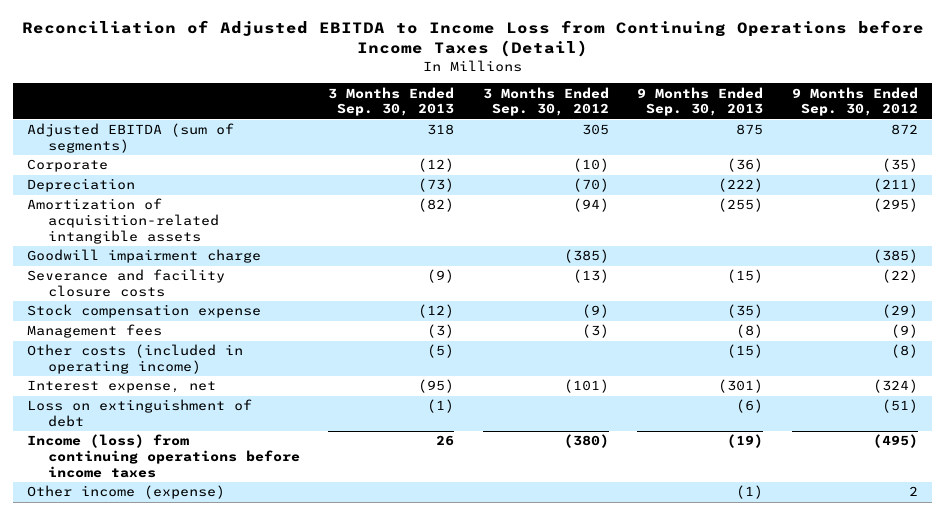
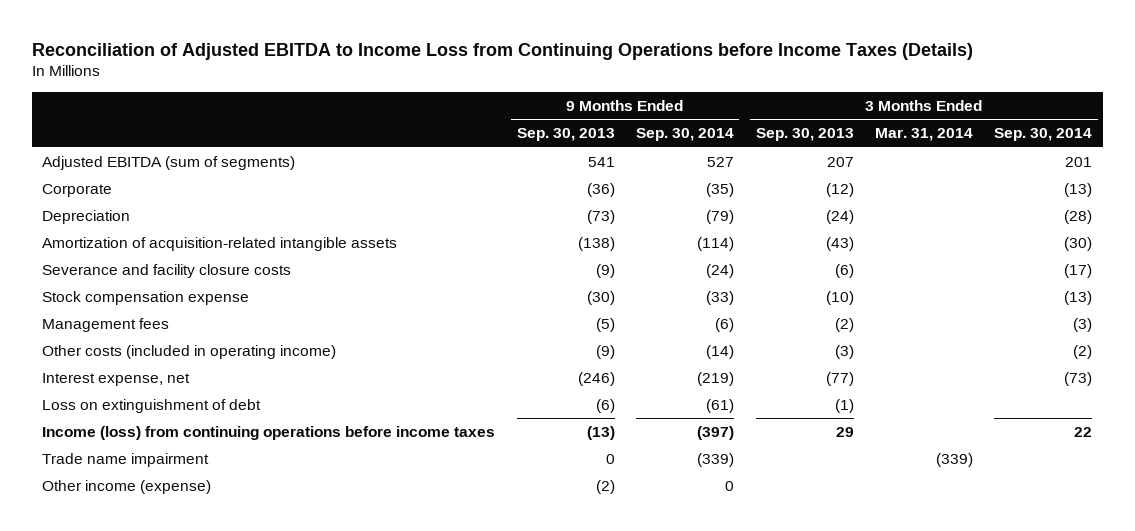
[21,20,924,58] Reconciliation of Adjusted EBITDA to Income Loss from Continuing Operations before Income Taxes (Detail) -> [31,42,973,60] Reconciliation of Adjusted EBITDA to Income Loss from Continuing Operations before Income Taxes (Details)
[482,86,609,117] 3 Months Ended Sep. 30, 2012 -> none
[791,86,918,117] 9 Months Ended Sep. 30, 2012 -> none
none -> [636,128,735,142] Sep. 30, 2014
none -> [875,128,974,142] Mar. 31, 2014
none -> [994,128,1093,142] Sep. 30, 2014
[427,124,455,136] 318 -> [826,156,854,167] 207
[736,124,764,136] 875 -> [587,156,615,167] 541
[27,249,262,264] Goodwill impairment charge -> none
[418,178,455,193] (73) -> [825,209,854,224] (24)
[718,178,764,193] (222) -> [586,209,615,224] (73)
[418,198,455,213] (82) -> [825,236,854,251] (43)
[718,198,764,213] (255) -> [577,236,615,251] (138)
[427,269,455,284] (9) -> [834,263,854,278] (6)
[727,269,764,284] (15) -> [595,263,615,278] (9)
[418,304,455,319] (12) -> [825,290,854,305] (10)
[727,304,764,319] (35) -> [586,290,615,305] (30)
[427,324,455,339] (3) -> [834,317,854,332] (2)
[736,324,764,339] (8) -> [595,317,615,332] (5)
[427,344,455,359] (5) -> [834,344,854,359] (3)
[727,344,764,359] (15) -> [595,344,615,359] (9)
[418,379,455,394] (95) -> [825,371,854,386] (77)
[718,379,764,394] (301) -> [577,371,615,386] (246)
[436,435,455,447] 26 -> [835,426,854,437] 29
[727,434,764,449] (19) -> [586,425,615,440] (13)
none -> [42,452,210,467] Trade name impairment
[736,485,764,500] (1) -> [595,479,615,494] (2)

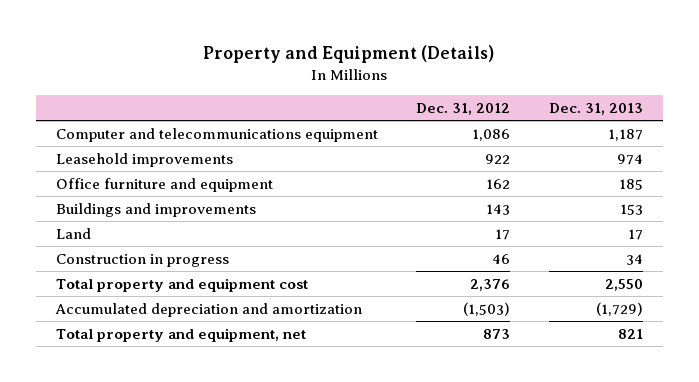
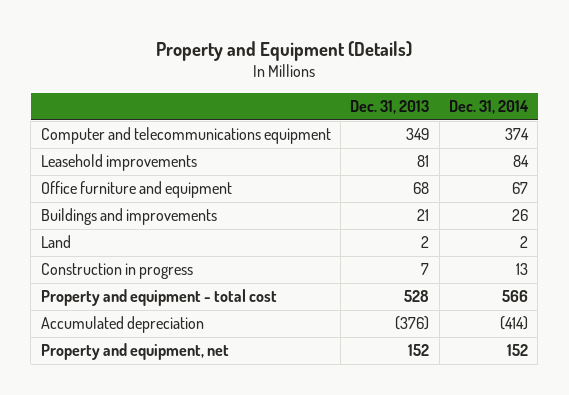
[416,102,511,115] Dec. 31, 2012 -> none
none -> [448,100,529,115] Dec. 31, 2014
[608,128,644,141] 1,187 -> [406,128,430,141] 349
[617,153,644,165] 974 -> [417,155,430,168] 81
[619,178,644,190] 185 -> [413,182,430,195] 68
[620,203,644,215] 153 -> [417,209,430,222] 21
[628,228,644,240] 17 -> [421,236,430,249] 2
[626,253,644,265] 34 -> [421,263,430,276] 7
[55,277,308,292] Total property and equipment cost -> [40,289,277,307] Property and equipment - total cost
[605,278,644,291] 2,550 -> [404,290,430,303] 528
[54,302,362,317] Accumulated depreciation and amortization -> [40,316,204,334] Accumulated depreciation
[596,301,644,316] (1,729) -> [395,316,430,331] (376)
[55,327,306,342] Total property and equipment, net -> [40,343,229,361] Property and equipment, net
[618,328,644,339] 821 -> [408,344,430,357] 152

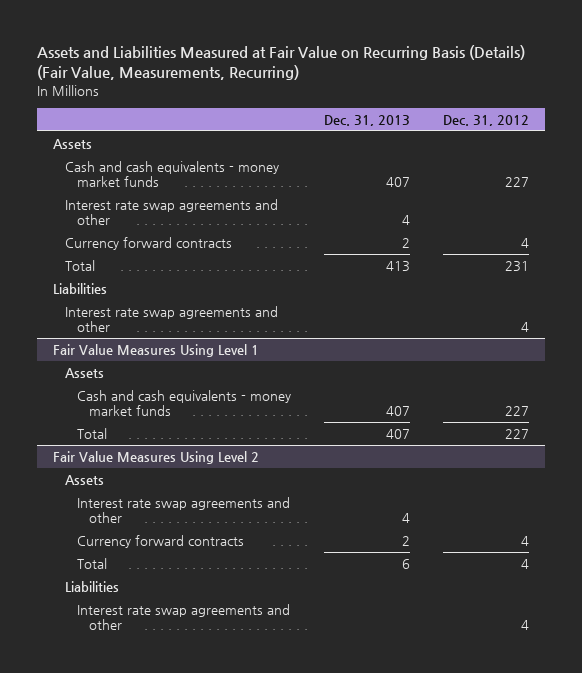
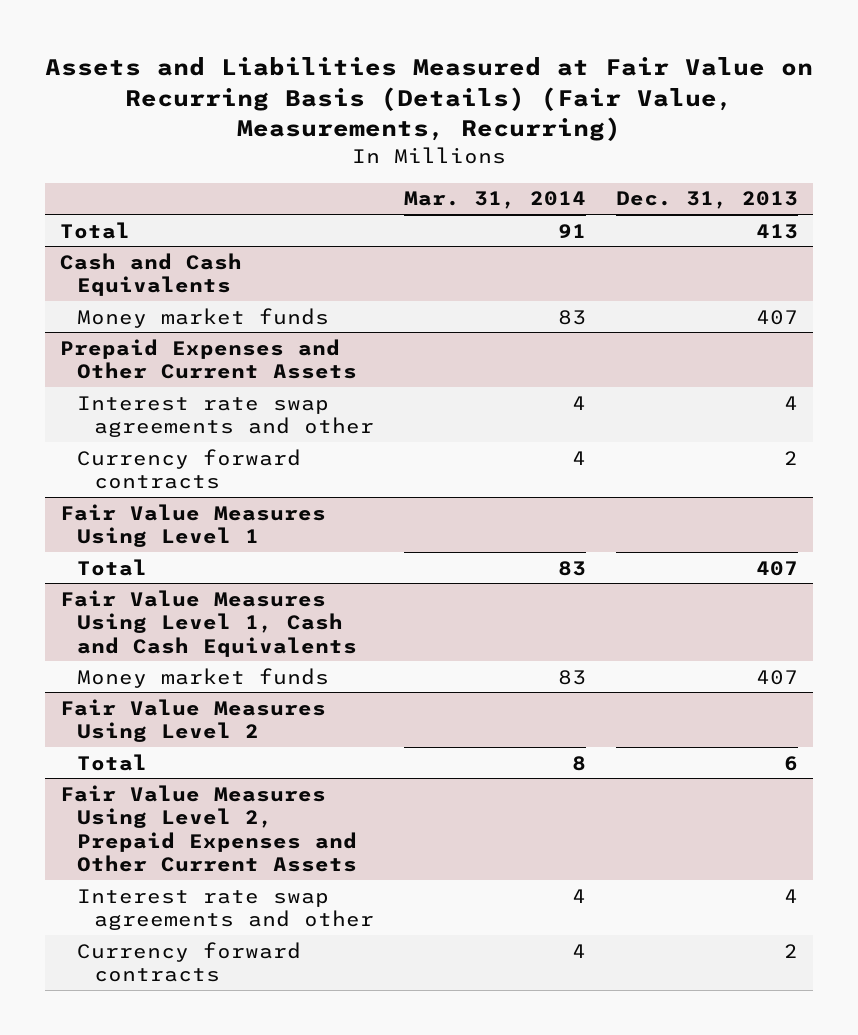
[442,114,529,126] Dec. 31, 2012 -> none
none -> [403,191,586,210] Mar. 31, 2014
[53,138,93,149] Assets -> none
[65,259,96,271] Total -> [59,221,130,239] Total
none -> [59,252,242,297] Cash and Cash Equivalents
[65,160,280,188] Cash and cash equivalents - money market funds -> [76,307,329,328] Money market funds
none -> [59,338,357,380] Prepaid Expenses and Other Current Assets
[53,282,108,294] Liabilities -> none
[65,305,279,333] Interest rate swap agreements and other -> none
[65,367,105,378] Assets -> none
[77,389,292,417] Cash and cash equivalents - money market funds -> none
none -> [59,589,357,657] Fair Value Measures Using Level 1, Cash and Cash Equivalents
none -> [76,667,329,688] Money market funds
[65,474,105,485] Assets -> none
[77,557,108,569] Total -> [76,753,147,771] Total
none -> [59,784,357,873] Fair Value Measures Using Level 2, Prepaid Expenses and Other Current Assets
[65,580,120,592] Liabilities -> none
[77,603,291,631] Interest rate swap agreements and other -> none

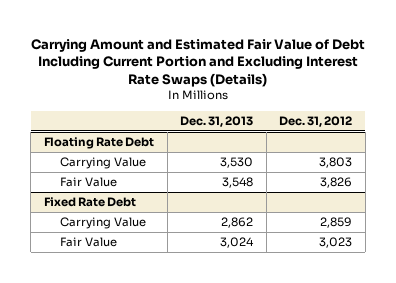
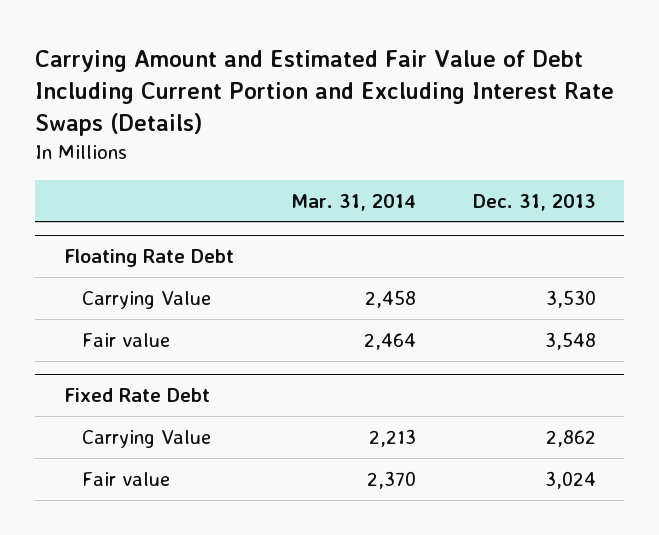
[279,115,353,127] Dec. 31, 2012 -> none
none -> [290,193,416,211] Mar. 31, 2014
[60,177,118,188] Fair Value -> [82,332,171,347] Fair value
[60,237,118,248] Fair Value -> [82,471,171,486] Fair value

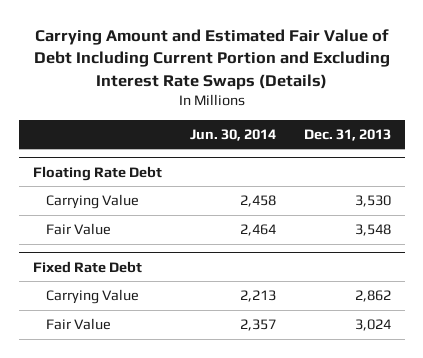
[290,193,416,211] Mar. 31, 2014 -> none
none -> [189,128,276,141] Jun. 30, 2014
[82,332,171,347] Fair value -> [45,222,111,235] Fair Value
[82,471,171,486] Fair value -> [45,317,111,330] Fair Value

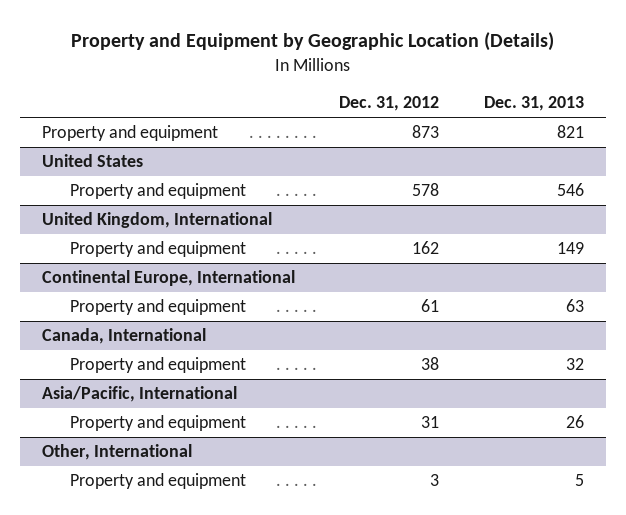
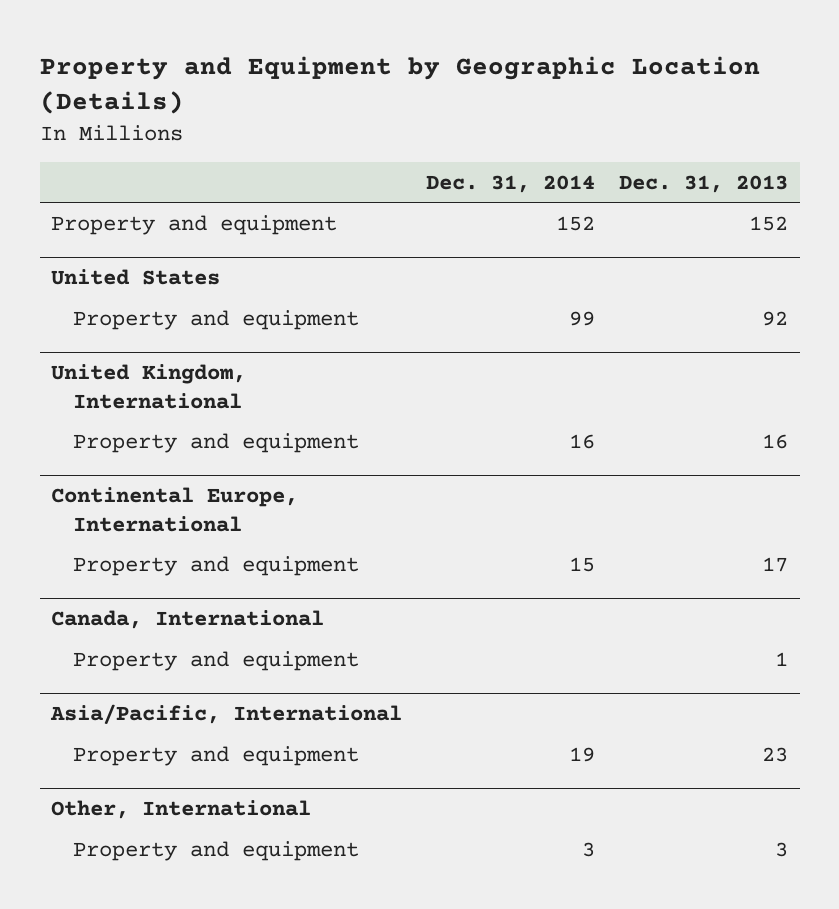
[339,96,440,112] Dec. 31, 2012 -> none
none -> [426,174,596,193] Dec. 31, 2014
[556,125,584,139] 821 -> [748,215,788,231] 152
[556,183,584,197] 546 -> [761,310,788,326] 92
[556,242,584,255] 149 -> [761,433,788,449] 16
[565,299,584,313] 63 -> [761,556,788,572] 17
[565,358,584,371] 32 -> [774,651,788,666] 1
[565,415,584,429] 26 -> [761,746,788,762] 23
[574,474,584,487] 5 -> [774,841,788,857] 3

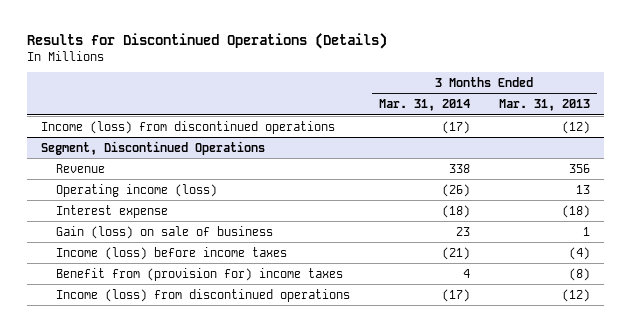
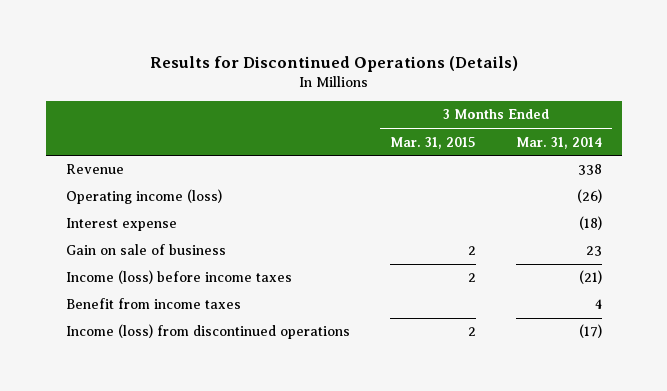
[498,99,590,112] Mar. 31, 2013 -> none
none -> [389,136,476,149] Mar. 31, 2015
[41,120,336,134] Income (loss) from discontinued operations -> none
[41,140,266,155] Segment, Discontinued Operations -> none
[56,225,274,239] Gain (loss) on sale of business -> [65,244,226,256] Gain on sale of business
[56,267,344,281] Benefit from (provision for) income taxes -> [65,298,241,310] Benefit from income taxes

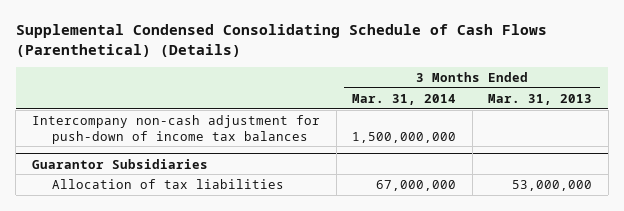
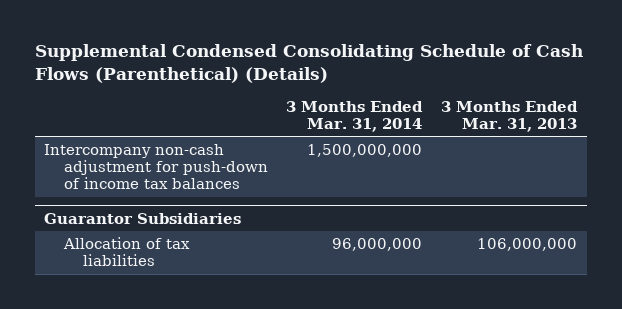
[376,179,457,191] 67,000,000 -> [332,237,423,251] 96,000,000
[512,179,593,191] 53,000,000 -> [477,237,578,251] 106,000,000

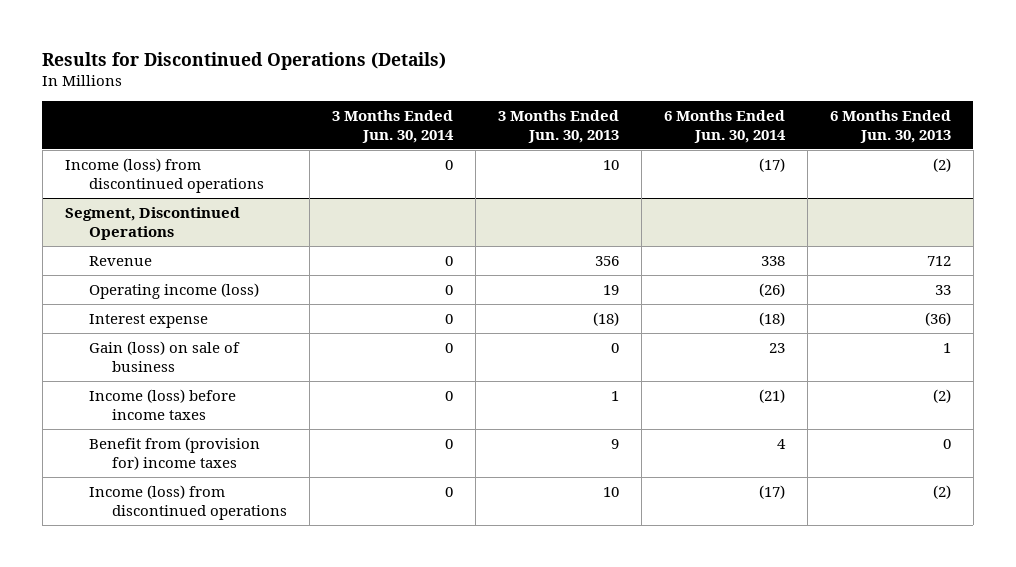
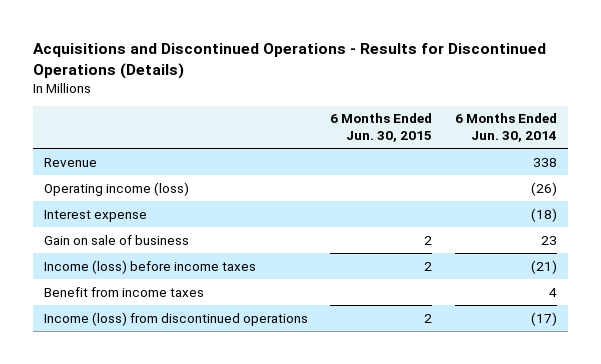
[42,51,447,70] Results for Discontinued Operations (Details) -> [33,42,547,79] Acquisitions and Discontinued Operations - Results for Discontinued Operations (Details)
[332,109,455,143] 3 Months Ended Jun. 30, 2014 -> none
[498,109,620,143] 3 Months Ended Jun. 30, 2013 -> none
[829,109,951,143] 6 Months Ended Jun. 30, 2013 -> none
none -> [330,113,433,143] 6 Months Ended Jun. 30, 2015
[64,157,264,193] Income (loss) from discontinued operations -> none
[64,206,240,240] Segment, Discontinued Operations -> none
[88,340,240,372] Gain (loss) on sale of business -> [44,234,190,245] Gain on sale of business
[88,436,260,470] Benefit from (provision for) income taxes -> [44,286,205,297] Benefit from income taxes

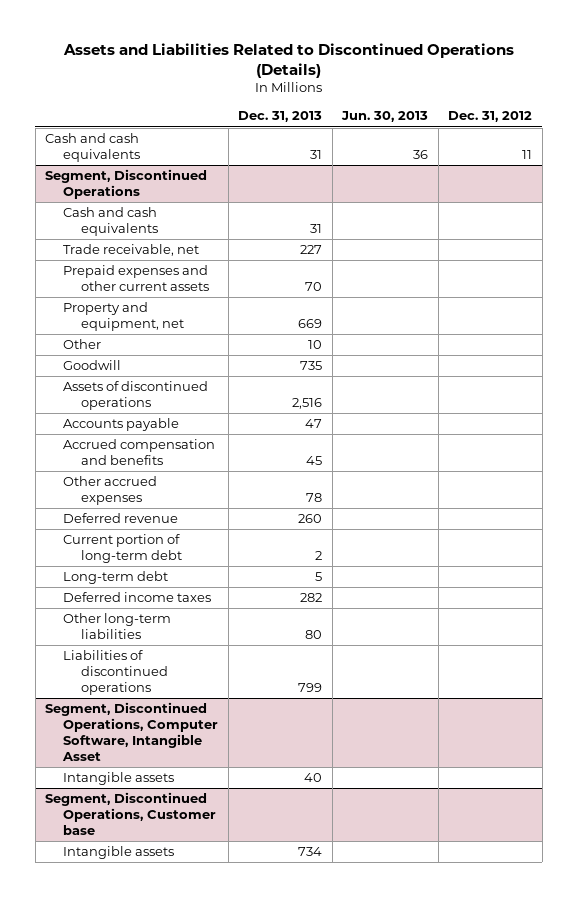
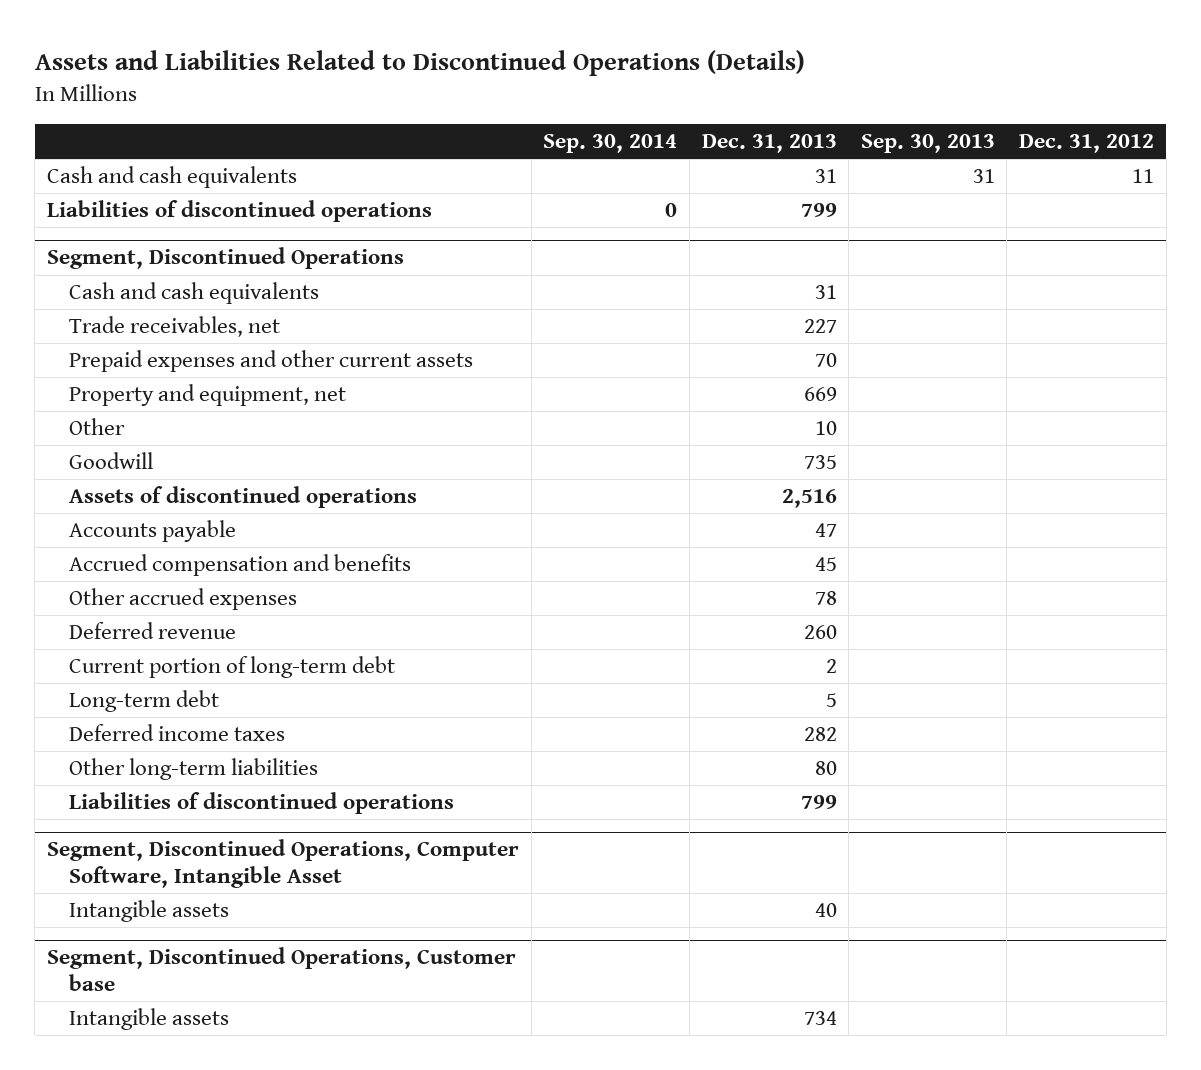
[341,111,429,123] Jun. 30, 2013 -> none
none -> [543,133,678,153] Sep. 30, 2014
none -> [860,133,995,153] Sep. 30, 2013
none -> [46,200,432,223] Liabilities of discontinued operations
[63,244,200,257] Trade receivable, net -> [68,316,280,338] Trade receivables, net

